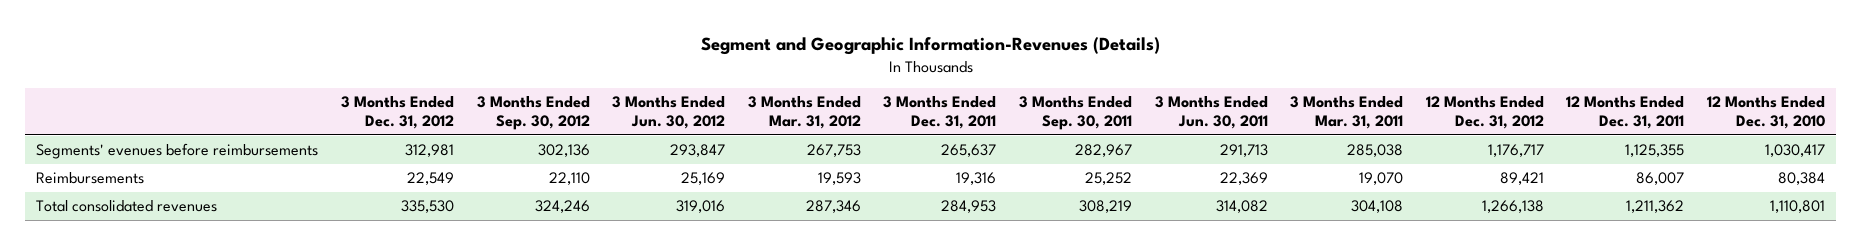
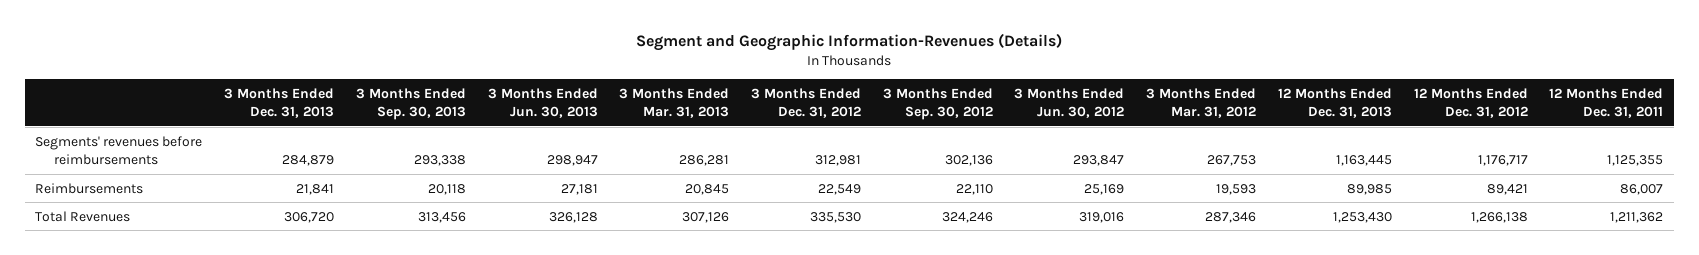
[883,95,997,130] 3 Months Ended Dec. 31, 2011 -> none
[1018,95,1132,131] 3 Months Ended Sep. 30, 2011 -> none
[1154,95,1268,130] 3 Months Ended Jun. 30, 2011 -> none
[1290,95,1404,130] 3 Months Ended Mar. 31, 2011 -> none
[1706,95,1825,130] 12 Months Ended Dec. 31, 2010 -> none
none -> [224,87,335,119] 3 Months Ended Dec. 31, 2013
none -> [355,87,466,121] 3 Months Ended Sep. 30, 2013
none -> [487,87,598,119] 3 Months Ended Jun. 30, 2013
none -> [619,87,730,119] 3 Months Ended Mar. 31, 2013
none -> [1277,87,1392,119] 12 Months Ended Dec. 31, 2013
[36,143,319,160] Segments' evenues before reimbursements -> [35,135,203,165] Segments' revenues before reimbursements
[36,200,218,213] Total consolidated revenues -> [35,210,131,222] Total Revenues

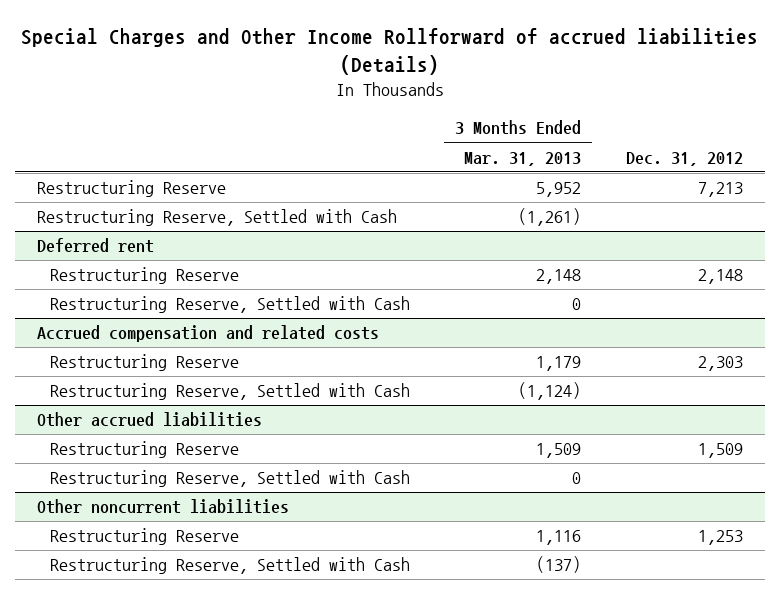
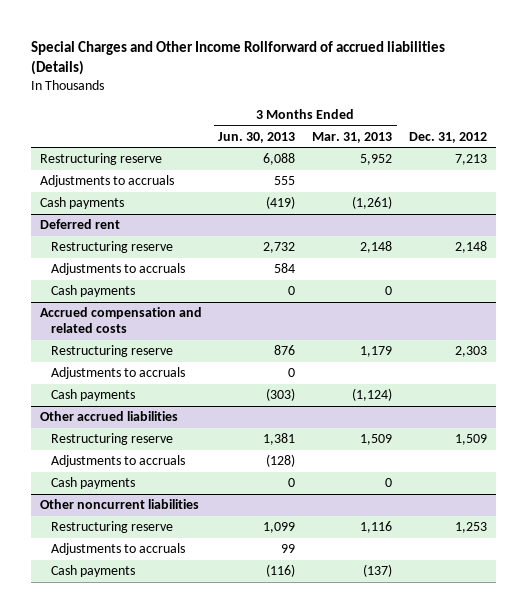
none -> [218,131,296,143] Jun. 30, 2013
[37,180,227,198] Restructuring Reserve -> [39,153,162,166] Restructuring reserve
none -> [39,175,174,188] Adjustments to accruals
[37,209,398,227] Restructuring Reserve, Settled with Cash -> [39,197,124,210] Cash payments
[50,267,240,285] Restructuring Reserve -> [51,241,174,254] Restructuring reserve
none -> [51,263,186,276] Adjustments to accruals
[50,296,411,314] Restructuring Reserve, Settled with Cash -> [51,285,136,298] Cash payments
[50,354,240,372] Restructuring Reserve -> [51,345,174,358] Restructuring reserve
none -> [51,367,186,380] Adjustments to accruals
[50,383,411,401] Restructuring Reserve, Settled with Cash -> [51,389,136,402] Cash payments
[50,441,240,459] Restructuring Reserve -> [51,433,174,446] Restructuring reserve
none -> [51,455,186,468] Adjustments to accruals
[50,470,411,488] Restructuring Reserve, Settled with Cash -> [51,477,136,490] Cash payments
[50,528,240,546] Restructuring Reserve -> [51,521,174,534] Restructuring reserve
none -> [51,543,186,556] Adjustments to accruals
[50,557,411,575] Restructuring Reserve, Settled with Cash -> [51,565,136,578] Cash payments

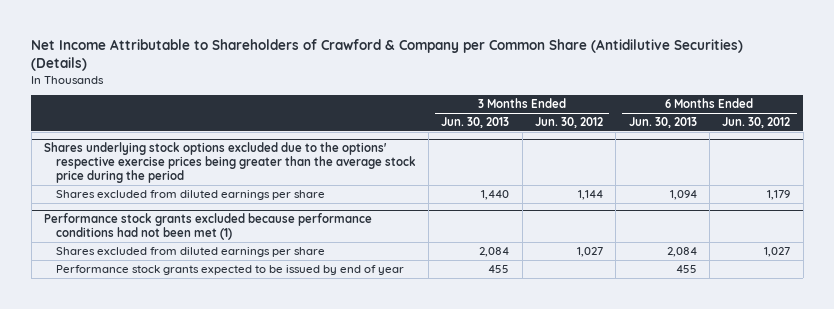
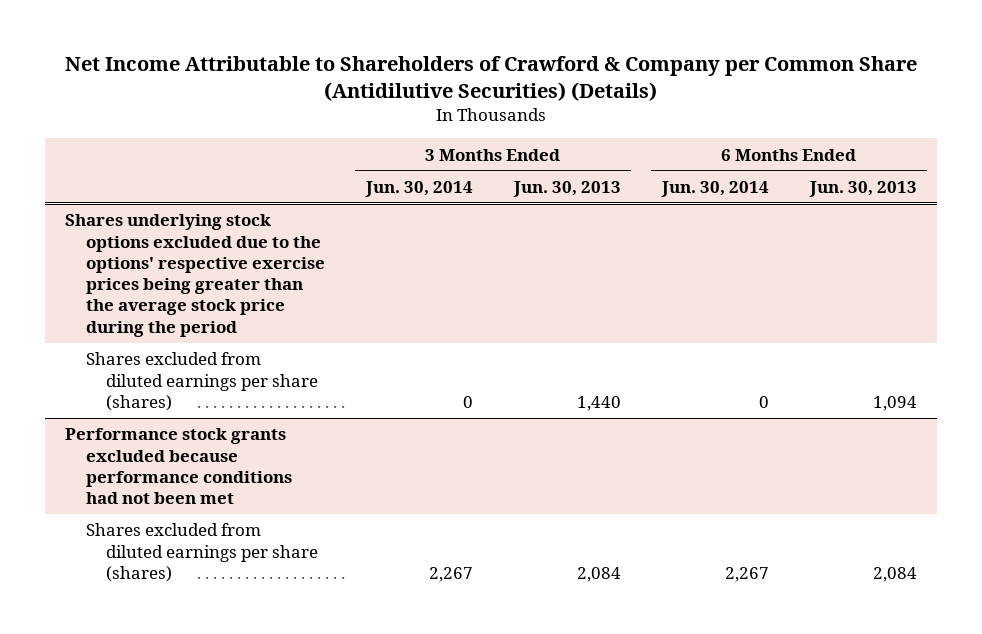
[534,117,603,129] Jun. 30, 2012 -> none
[722,117,791,129] Jun. 30, 2012 -> none
none -> [364,180,473,197] Jun. 30, 2014
none -> [660,180,769,197] Jun. 30, 2014
[55,265,404,276] Performance stock grants expected to be issued by end of year -> none
[55,190,325,201] Shares excluded from diluted earnings per share -> [85,352,319,411] Shares excluded from diluted earnings per share (shares)
[44,213,373,241] Performance stock grants excluded because performance conditions had not been met (1) -> [65,428,292,505] Performance stock grants excluded because performance conditions had not been met
[55,247,325,258] Shares excluded from diluted earnings per share -> [85,523,319,582] Shares excluded from diluted earnings per share (shares)

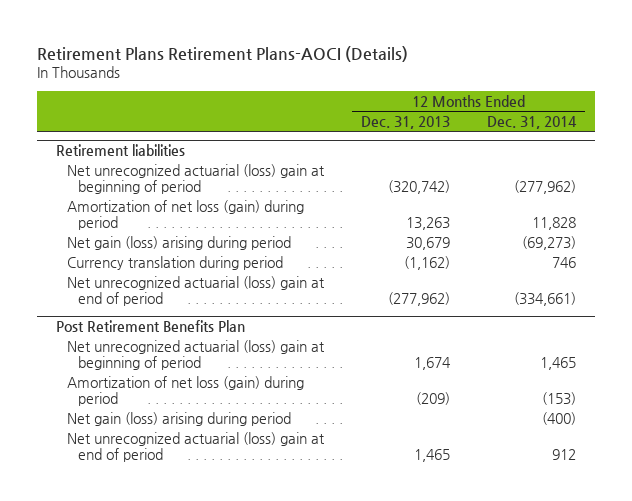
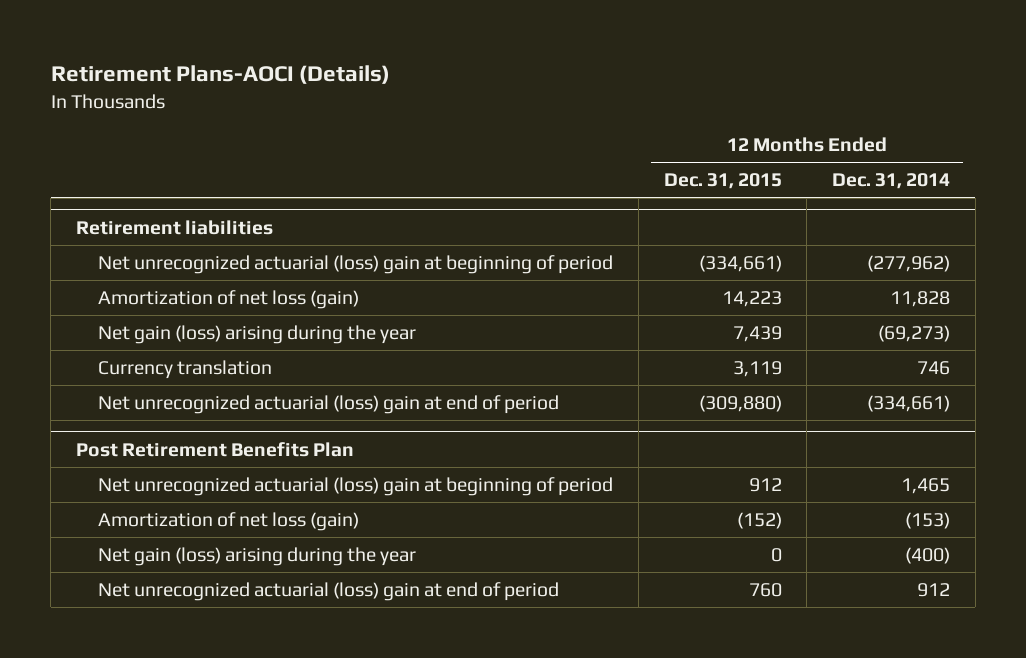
[37,45,409,62] Retirement Plans Retirement Plans-AOCI (Details) -> [50,65,390,85] Retirement Plans-AOCI (Details)
[361,115,451,129] Dec. 31, 2013 -> none
none -> [663,173,782,190] Dec. 31, 2015
[67,199,305,231] Amortization of net loss (gain) during period -> [98,289,360,309] Amortization of net loss (gain)
[67,235,292,250] Net gain (loss) arising during period -> [98,324,417,344] Net gain (loss) arising during the year
[67,255,284,270] Currency translation during period -> [98,359,273,379] Currency translation
[67,375,305,407] Amortization of net loss (gain) during period -> [98,511,360,531] Amortization of net loss (gain)
[67,411,292,426] Net gain (loss) arising during period -> [98,546,417,566] Net gain (loss) arising during the year

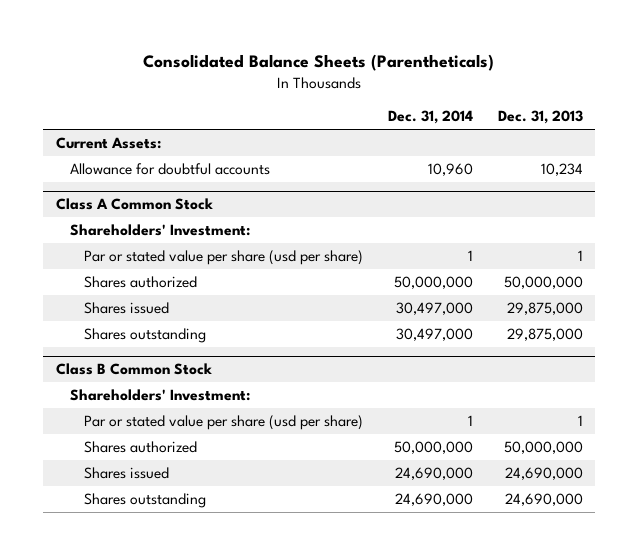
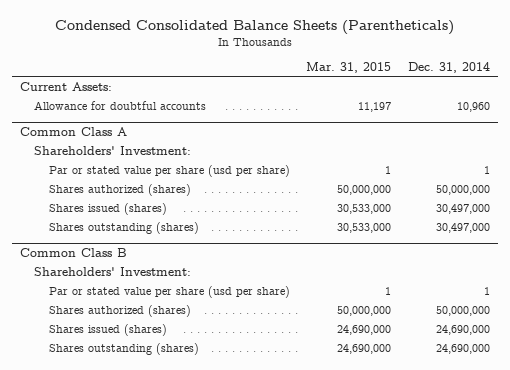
[143,54,495,72] Consolidated Balance Sheets (Parentheticals) -> [55,20,455,36] Condensed Consolidated Balance Sheets (Parentheticals)
[497,110,583,125] Dec. 31, 2013 -> none
none -> [306,62,392,74] Mar. 31, 2015
[55,198,213,211] Class A Common Stock -> [20,127,128,137] Common Class A
[83,276,197,289] Shares authorized -> [48,184,191,197] Shares authorized (shares)
[83,302,169,315] Shares issued -> [48,203,167,216] Shares issued (shares)
[83,328,206,344] Shares outstanding -> [48,222,199,235] Shares outstanding (shares)
[55,363,212,376] Class B Common Stock -> [20,248,128,258] Common Class B
[83,441,197,454] Shares authorized -> [48,305,191,318] Shares authorized (shares)
[83,467,169,480] Shares issued -> [48,324,167,337] Shares issued (shares)
[83,493,206,509] Shares outstanding -> [48,343,199,356] Shares outstanding (shares)

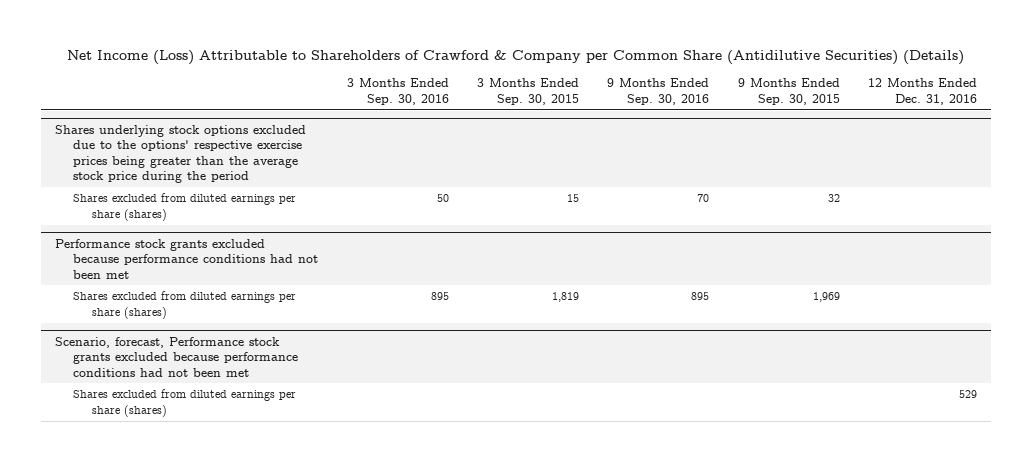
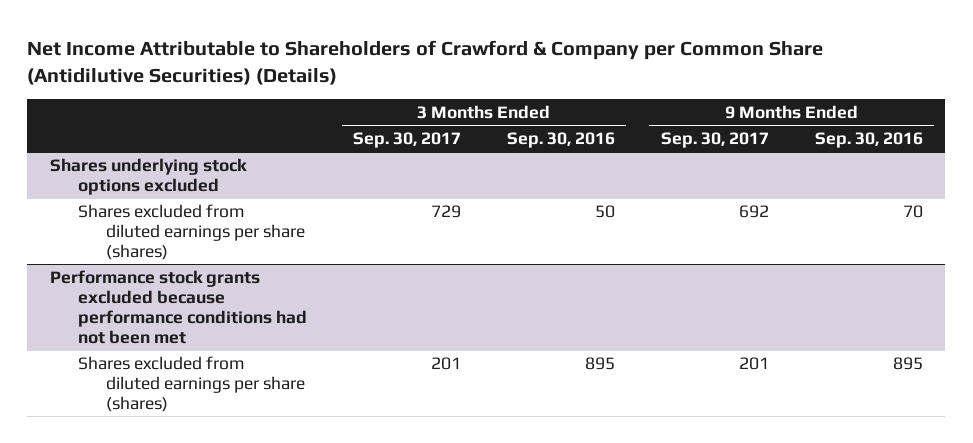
[66,49,964,65] Net Income (Loss) Attributable to Shareholders of Crawford & Company per Common Share (Antidilutive Securities) (Details) -> [27,39,824,85] Net Income Attributable to Shareholders of Crawford & Company per Common Share (Antidilutive Securities) (Details)
[476,78,579,105] 3 Months Ended Sep. 30, 2015 -> none
[737,78,840,105] 9 Months Ended Sep. 30, 2015 -> none
[867,78,977,105] 12 Months Ended Dec. 31, 2016 -> none
none -> [352,131,461,148] Sep. 30, 2017
none -> [660,131,769,148] Sep. 30, 2017
[55,124,307,183] Shares underlying stock options excluded due to the options' respective exercise prices being greater than the average stock price during the period -> [50,157,248,195] Shares underlying stock options excluded
[55,336,299,377] Scenario, forecast, Performance stock grants excluded because performance conditions had not been met -> none
[73,389,297,417] Shares excluded from diluted earnings per share (shares) -> none

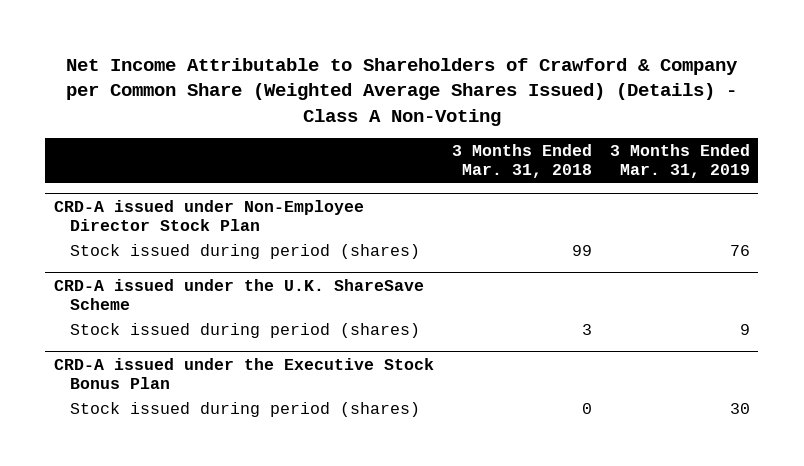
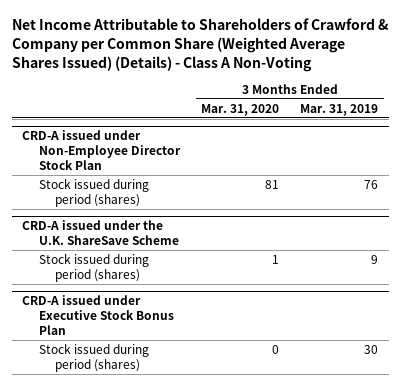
[451,144,592,179] 3 Months Ended Mar. 31, 2018 -> none
none -> [200,103,279,116] Mar. 31, 2020
[54,357,435,390] CRD-A issued under the Executive Stock Bonus Plan -> [22,295,174,335] CRD-A issued under Executive Stock Bonus Plan

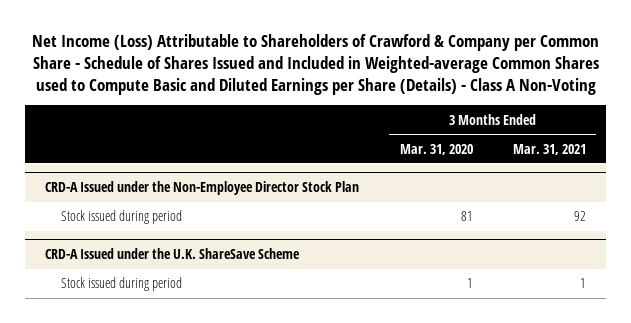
[11,18,389,72] Net Income Attributable to Shareholders of Crawford & Company per Common Share (Weighted Average Shares Issued) (Details) - Class A Non-Voting -> [31,33,599,95] Net Income (Loss) Attributable to Shareholders of Crawford & Company per Common Share - Schedule of Shares Issued and Included in Weighted-average Common Shares used to Compute Basic and Diluted Earnings per Share (Details) - Class A Non-Voting
[300,103,379,116] Mar. 31, 2019 -> none
none -> [513,143,587,155] Mar. 31, 2021
[22,295,174,335] CRD-A issued under Executive Stock Bonus Plan -> none
[38,342,149,372] Stock issued during period (shares) -> none
[22,130,181,170] CRD-A issued under Non-Employee Director Stock Plan -> [45,181,360,196] CRD-A Issued under the Non-Employee Director Stock Plan
[38,177,149,207] Stock issued during period (shares) -> [60,210,182,225] Stock issued during period
[22,220,179,245] CRD-A issued under the U.K. ShareSave Scheme -> [45,248,301,260] CRD-A Issued under the U.K. ShareSave Scheme
[38,252,149,282] Stock issued during period (shares) -> [60,277,182,292] Stock issued during period

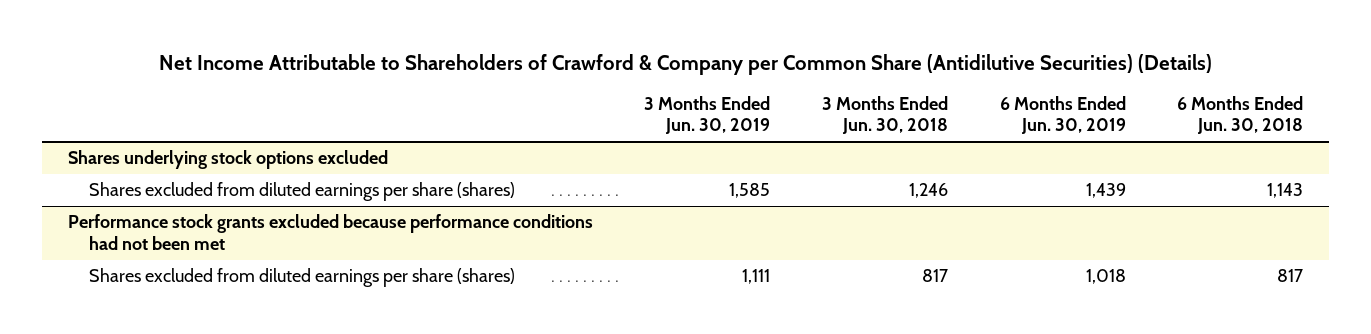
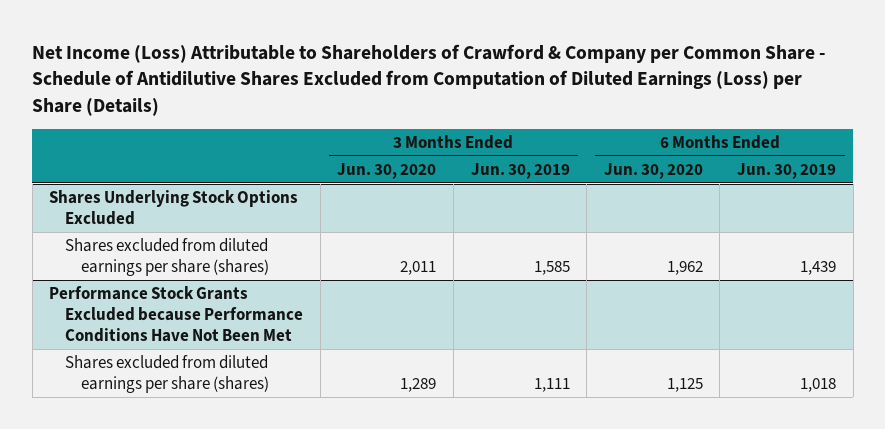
[158,53,1212,75] Net Income Attributable to Shareholders of Crawford & Company per Common Share (Antidilutive Securities) (Details) -> [32,43,826,116] Net Income (Loss) Attributable to Shareholders of Crawford & Company per Common Share - Schedule of Antidilutive Shares Excluded from Computation of Diluted Earnings (Loss) per Share (Details)
[822,96,949,135] 3 Months Ended Jun. 30, 2018 -> none
[1177,96,1304,135] 6 Months Ended Jun. 30, 2018 -> none
none -> [337,162,437,179] Jun. 30, 2020
none -> [603,162,703,179] Jun. 30, 2020
[67,150,388,170] Shares underlying stock options excluded -> [49,190,299,225] Shares Underlying Stock Options Excluded
[67,214,593,250] Performance stock grants excluded because performance conditions had not been met -> [49,286,304,342] Performance Stock Grants Excluded because Performance Conditions Have Not Been Met

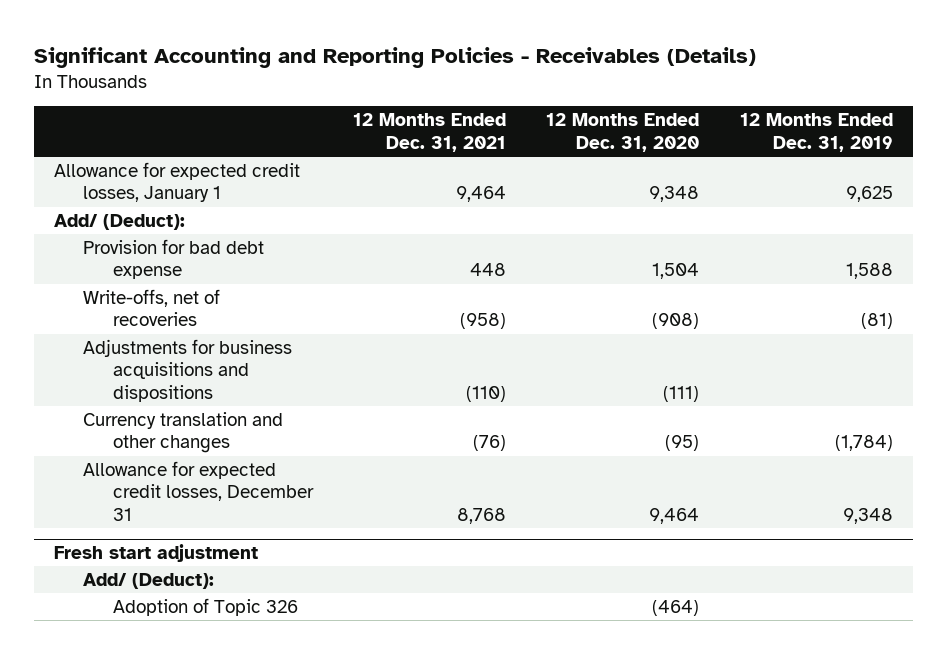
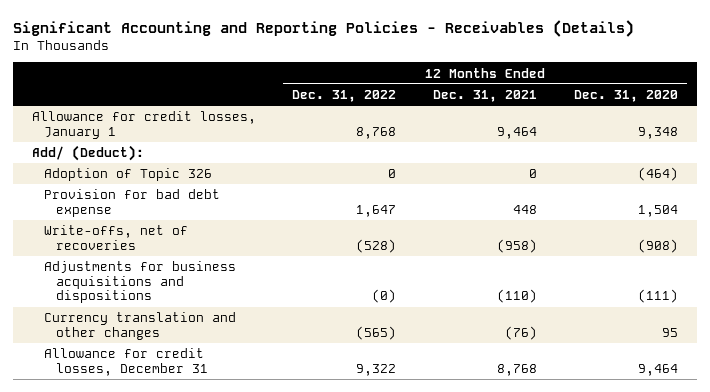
[739,113,893,152] 12 Months Ended Dec. 31, 2019 -> none
none -> [292,89,397,102] Dec. 31, 2022
[53,161,300,203] Allowance for expected credit losses, January 1 -> [31,111,256,139] Allowance for credit losses, January 1
none -> [43,168,212,182] Adoption of Topic 326
[53,544,258,563] Fresh start adjustment -> none
[83,572,215,589] Add/ (Deduct): -> none
[113,597,299,616] Adoption of Topic 326 -> none
[665,435,700,452] (95) -> [662,327,679,337] 95
[83,460,315,521] Allowance for expected credit losses, December 31 -> [43,348,208,376] Allowance for credit losses, December 31

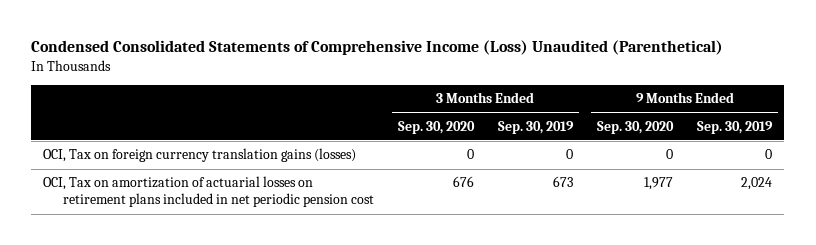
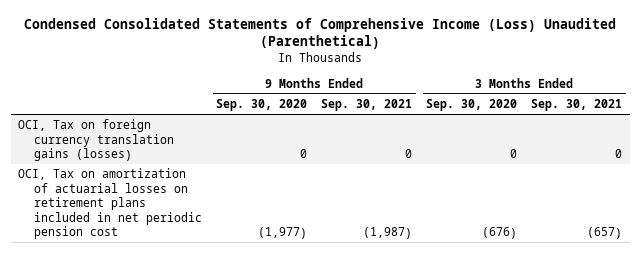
[498,120,575,134] Sep. 30, 2019 -> none
[697,120,774,134] Sep. 30, 2019 -> none
none -> [321,99,413,112] Sep. 30, 2021
none -> [531,99,623,112] Sep. 30, 2021
[452,176,474,188] 676 -> [482,227,518,240] (676)
[644,177,674,191] 1,977 -> [258,227,308,240] (1,977)

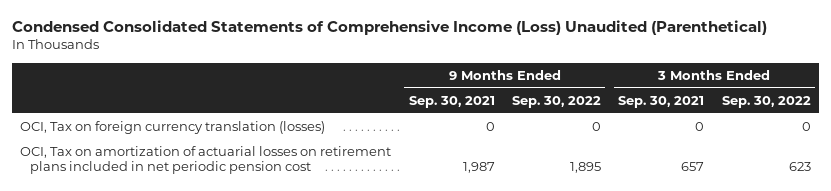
[216,99,308,112] Sep. 30, 2020 -> none
[426,99,518,112] Sep. 30, 2020 -> none
none -> [511,95,601,108] Sep. 30, 2022
none -> [721,95,811,108] Sep. 30, 2022
[17,119,174,162] OCI, Tax on foreign currency translation gains (losses) -> [20,121,326,135] OCI, Tax on foreign currency translation (losses)
[363,227,413,240] (1,987) -> [462,162,495,174] 1,987
[587,227,623,240] (657) -> [681,162,705,172] 657

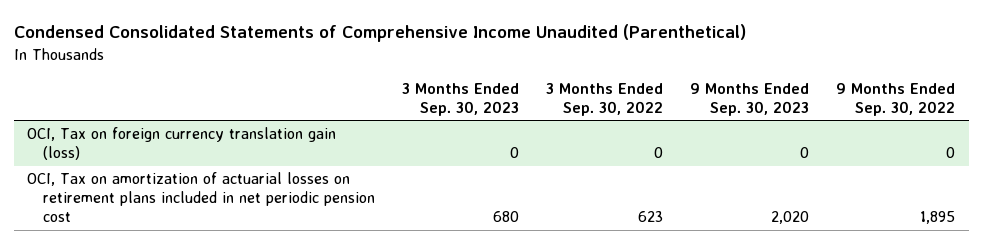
[11,19,767,35] Condensed Consolidated Statements of Comprehensive Income (Loss) Unaudited (Parenthetical) -> [13,24,746,43] Condensed Consolidated Statements of Comprehensive Income Unaudited (Parenthetical)
[408,95,495,108] Sep. 30, 2021 -> none
[618,95,705,108] Sep. 30, 2021 -> none
none -> [402,82,520,116] 3 Months Ended Sep. 30, 2023
none -> [690,82,810,116] 9 Months Ended Sep. 30, 2023
[20,121,326,135] OCI, Tax on foreign currency translation (losses) -> [27,127,337,161] OCI, Tax on foreign currency translation gain (loss)

